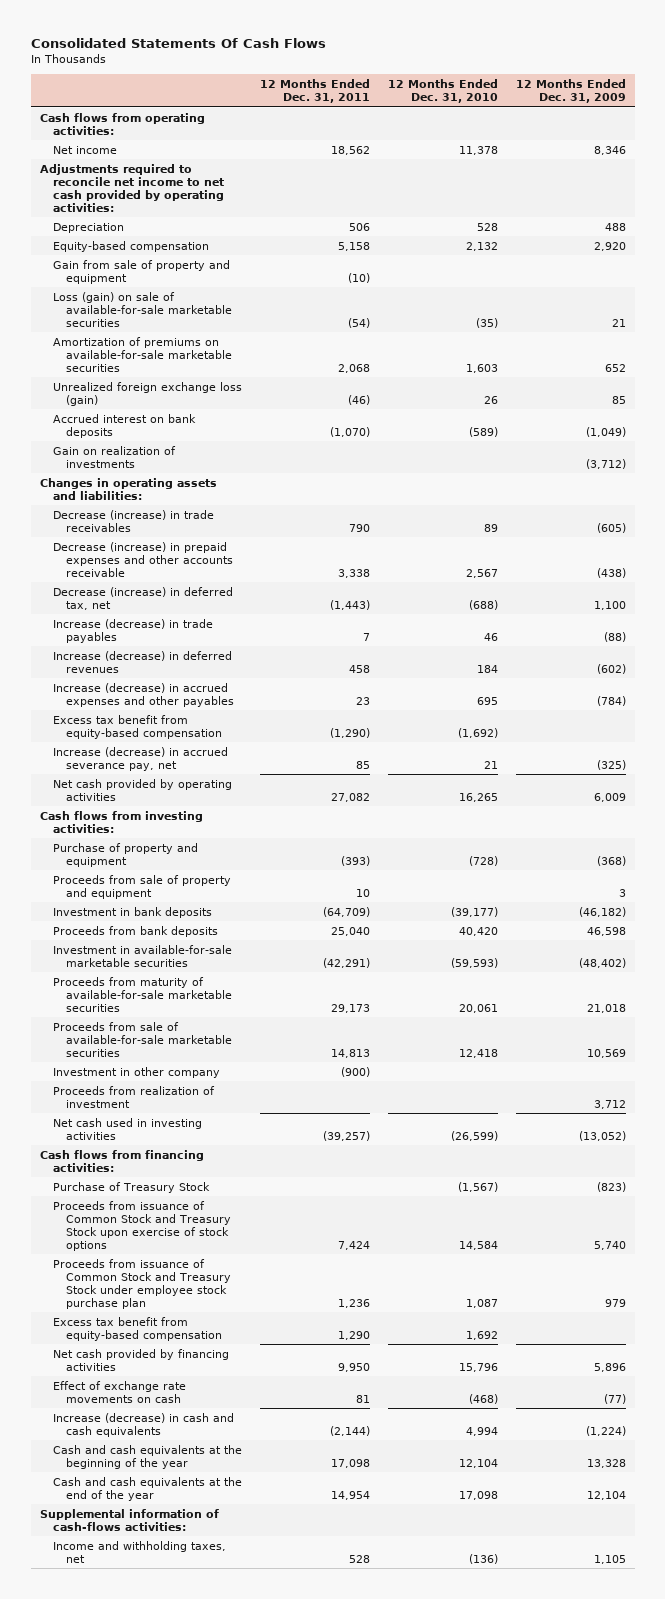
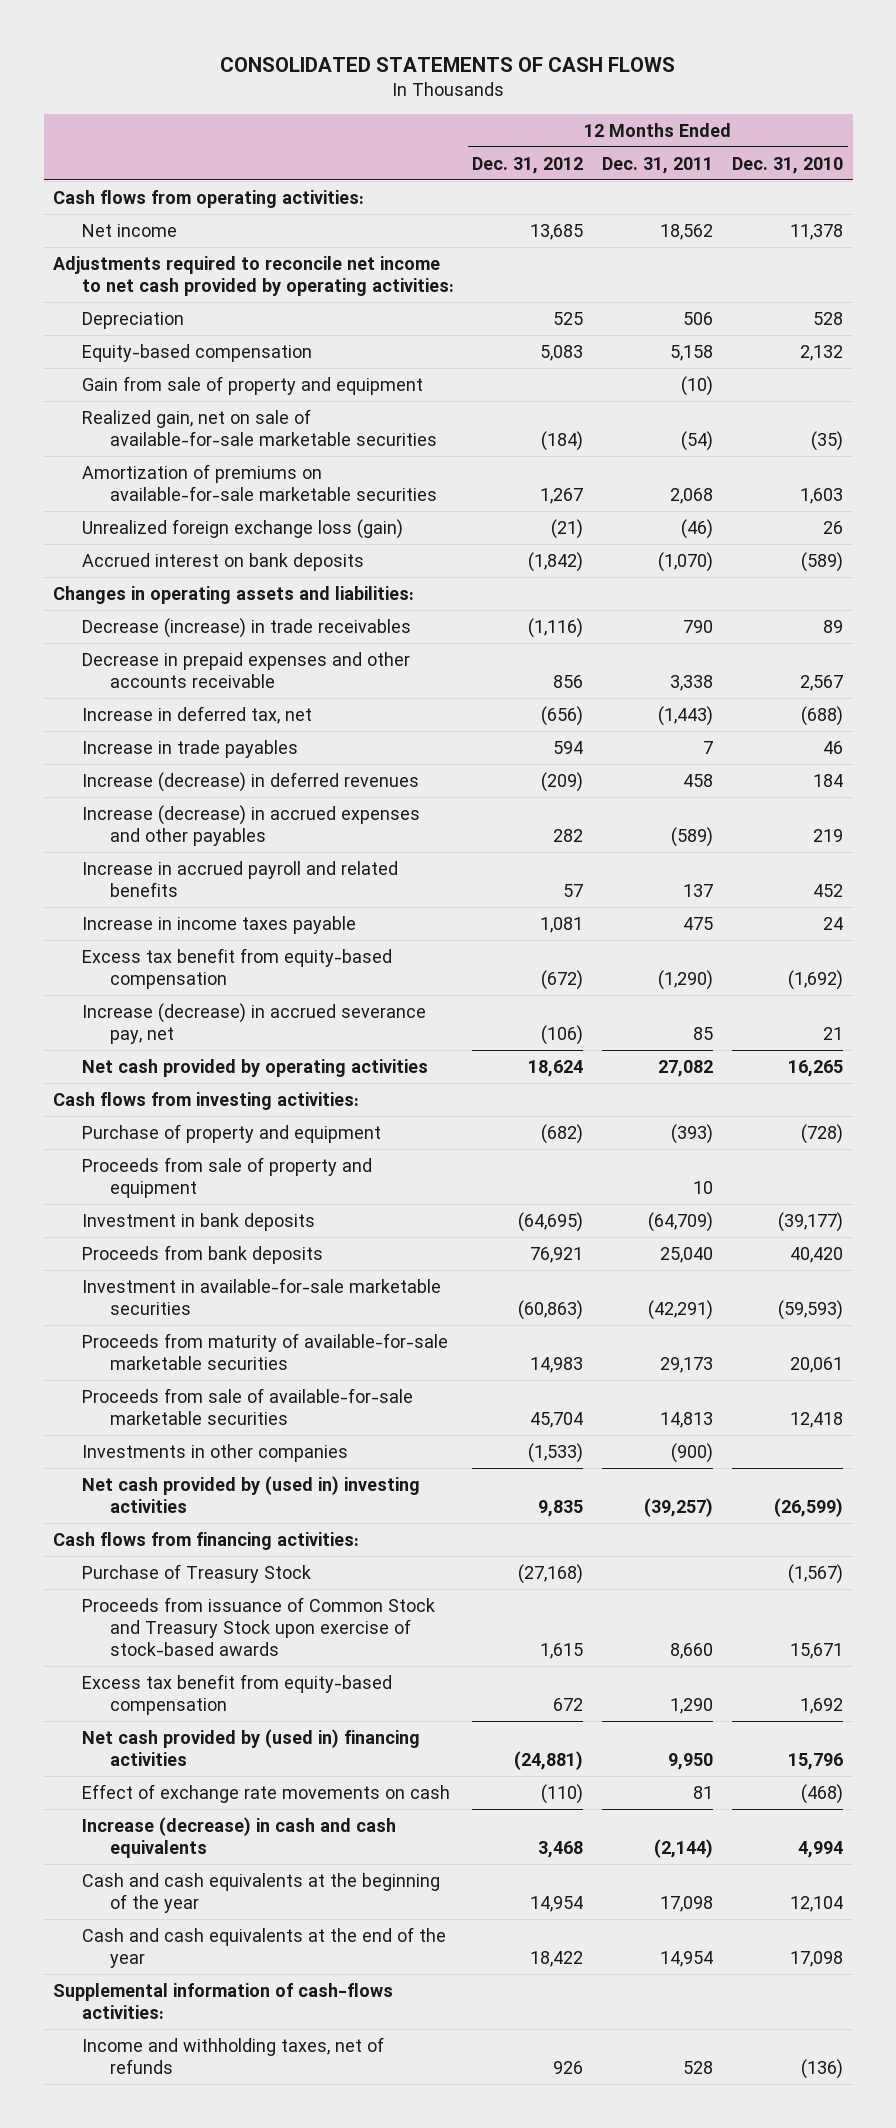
[30,38,326,49] Consolidated Statements Of Cash Flows -> [220,56,676,72] CONSOLIDATED STATEMENTS OF CASH FLOWS
[515,79,626,104] 12 Months Ended Dec. 31, 2009 -> none
none -> [472,156,584,174] Dec. 31, 2012
[52,291,232,327] Loss (gain) on sale of available-for-sale marketable securities -> [81,408,437,446] Realized gain, net on sale of available-for-sale marketable securities
[52,445,176,468] Gain on realization of investments -> none
[52,541,233,577] Decrease (increase) in prepaid expenses and other accounts receivable -> [81,651,410,688] Decrease in prepaid expenses and other accounts receivable
[52,586,233,610] Decrease (increase) in deferred tax, net -> [81,705,312,724] Increase in deferred tax, net
[52,618,213,643] Increase (decrease) in trade payables -> [81,739,298,758] Increase in trade payables
[355,696,370,705] 23 -> [671,826,714,847] (589)
[476,696,498,705] 695 -> [813,828,844,842] 219
none -> [81,860,398,897] Increase in accrued payroll and related benefits
none -> [81,915,356,934] Increase in income taxes payable
[52,1085,215,1108] Proceeds from realization of investment -> none
[52,1066,220,1078] Investment in other company -> [81,1443,348,1462] Investments in other companies
[52,1117,202,1140] Net cash used in investing activities -> [81,1475,420,1513] Net cash provided by (used in) investing activities
[52,1258,231,1309] Proceeds from issuance of Common Stock and Treasury Stock under employee stock purchase plan -> none
[52,1200,231,1251] Proceeds from issuance of Common Stock and Treasury Stock upon exercise of stock options -> [81,1596,435,1656] Proceeds from issuance of Common Stock and Treasury Stock upon exercise of stock-based awards
[337,1240,370,1250] 7,424 -> [670,1642,714,1659] 8,660
[458,1240,498,1250] 14,584 -> [790,1642,844,1659] 15,671
[52,1348,229,1371] Net cash provided by financing activities -> [81,1728,420,1766] Net cash provided by (used in) financing activities
[52,1540,226,1563] Income and withholding taxes, net -> [81,2036,384,2074] Income and withholding taxes, net of refunds

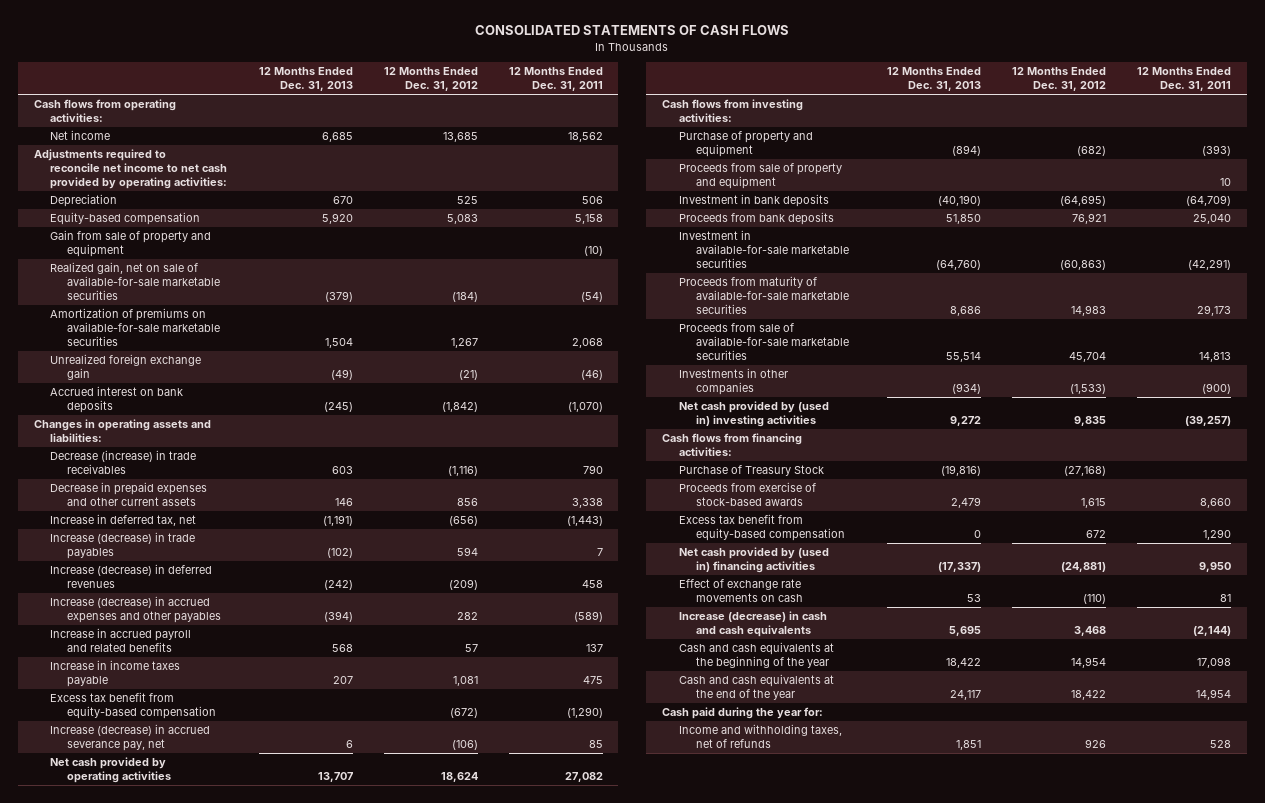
[732,156,844,174] Dec. 31, 2010 -> none
none -> [258,66,353,91] 12 Months Ended Dec. 31, 2013
[81,518,403,539] Unrealized foreign exchange loss (gain) -> [50,354,202,381] Unrealized foreign exchange gain
[81,651,410,688] Decrease in prepaid expenses and other accounts receivable -> [50,482,208,507] Decrease in prepaid expenses and other current assets
[81,739,298,758] Increase in trade payables -> [50,532,196,560] Increase (decrease) in trade payables
[81,1596,435,1656] Proceeds from issuance of Common Stock and Treasury Stock upon exercise of stock-based awards -> [678,482,816,507] Proceeds from exercise of stock-based awards
[53,1982,394,2019] Supplemental information of cash-flows activities: -> none
none -> [661,707,823,720] Cash paid during the year for:

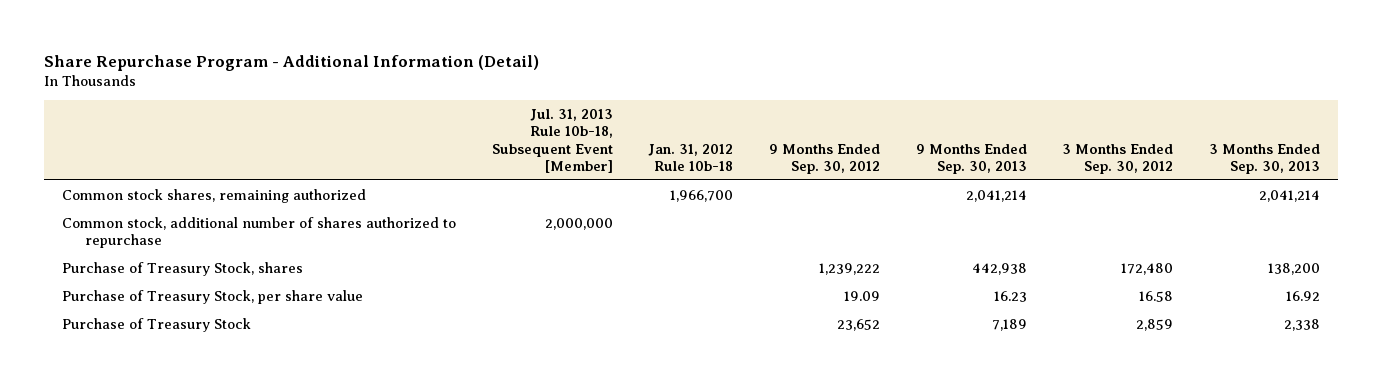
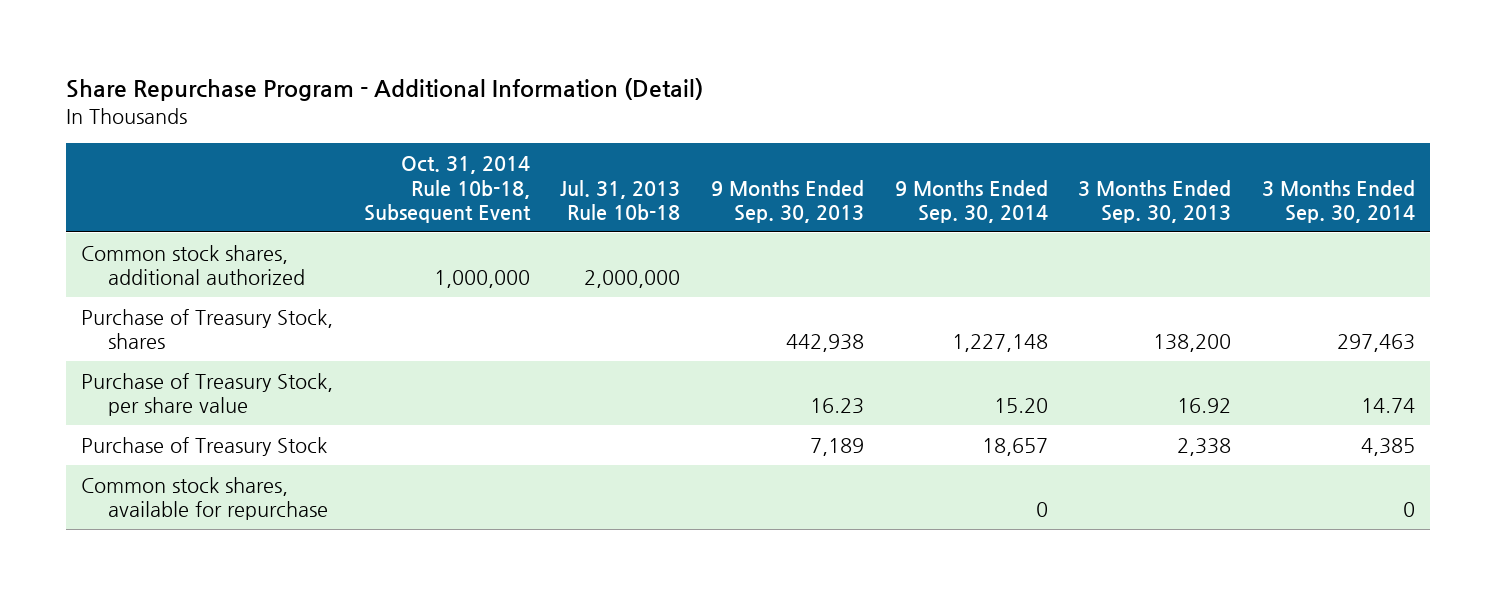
[491,109,613,173] Jul. 31, 2013 Rule 10b-18, Subsequent Event [Member] -> none
[648,143,734,171] Jan. 31, 2012 Rule 10b-18 -> none
[768,143,880,174] 9 Months Ended Sep. 30, 2012 -> none
[1062,143,1174,174] 3 Months Ended Sep. 30, 2012 -> none
none -> [363,155,531,224] Oct. 31, 2014 Rule 10b-18, Subsequent Event
none -> [560,179,681,221] Jul. 31, 2013 Rule 10b-18
none -> [894,179,1048,224] 9 Months Ended Sep. 30, 2014
none -> [1261,179,1415,224] 3 Months Ended Sep. 30, 2014
[62,189,367,204] Common stock shares, remaining authorized -> none
[62,217,457,249] Common stock, additional number of shares authorized to repurchase -> [80,244,305,286] Common stock shares, additional authorized
none -> [80,476,328,521] Common stock shares, available for repurchase

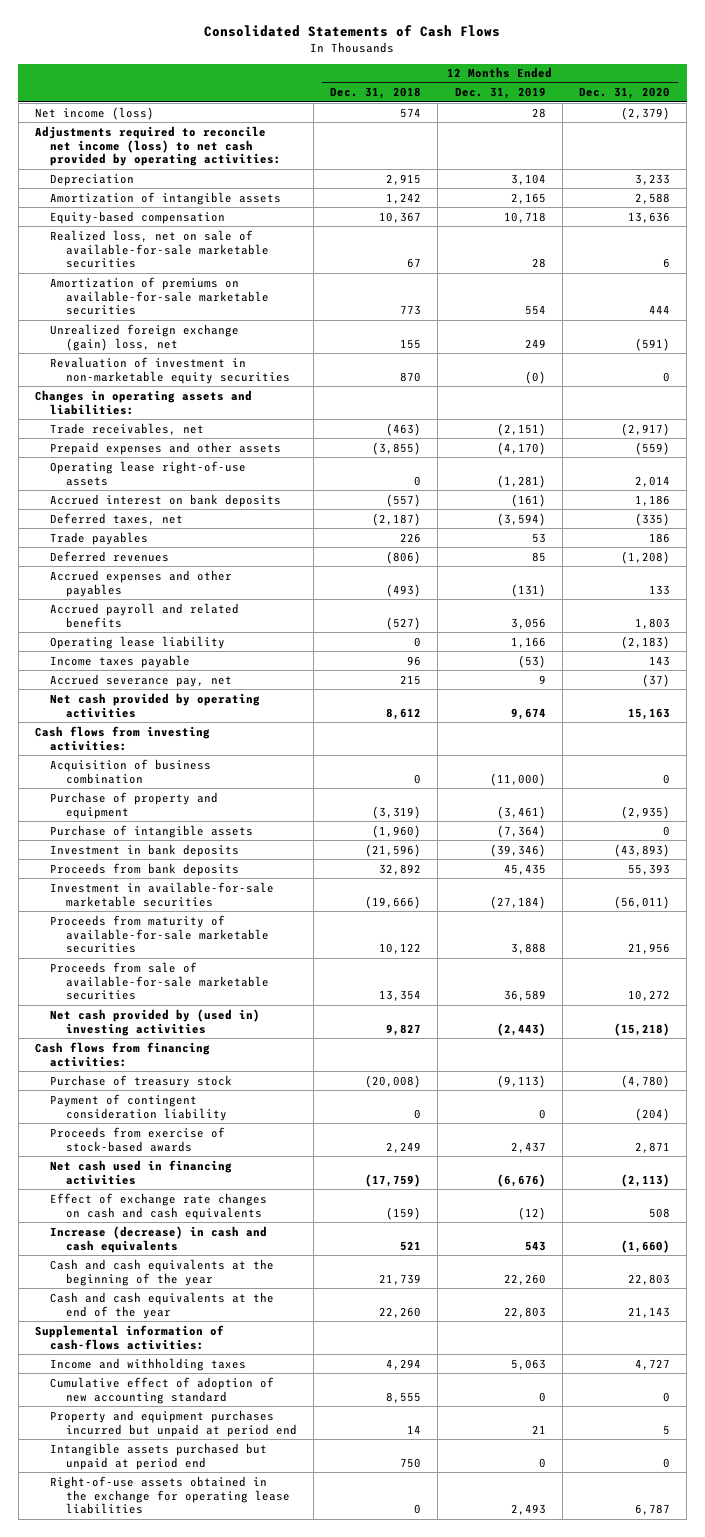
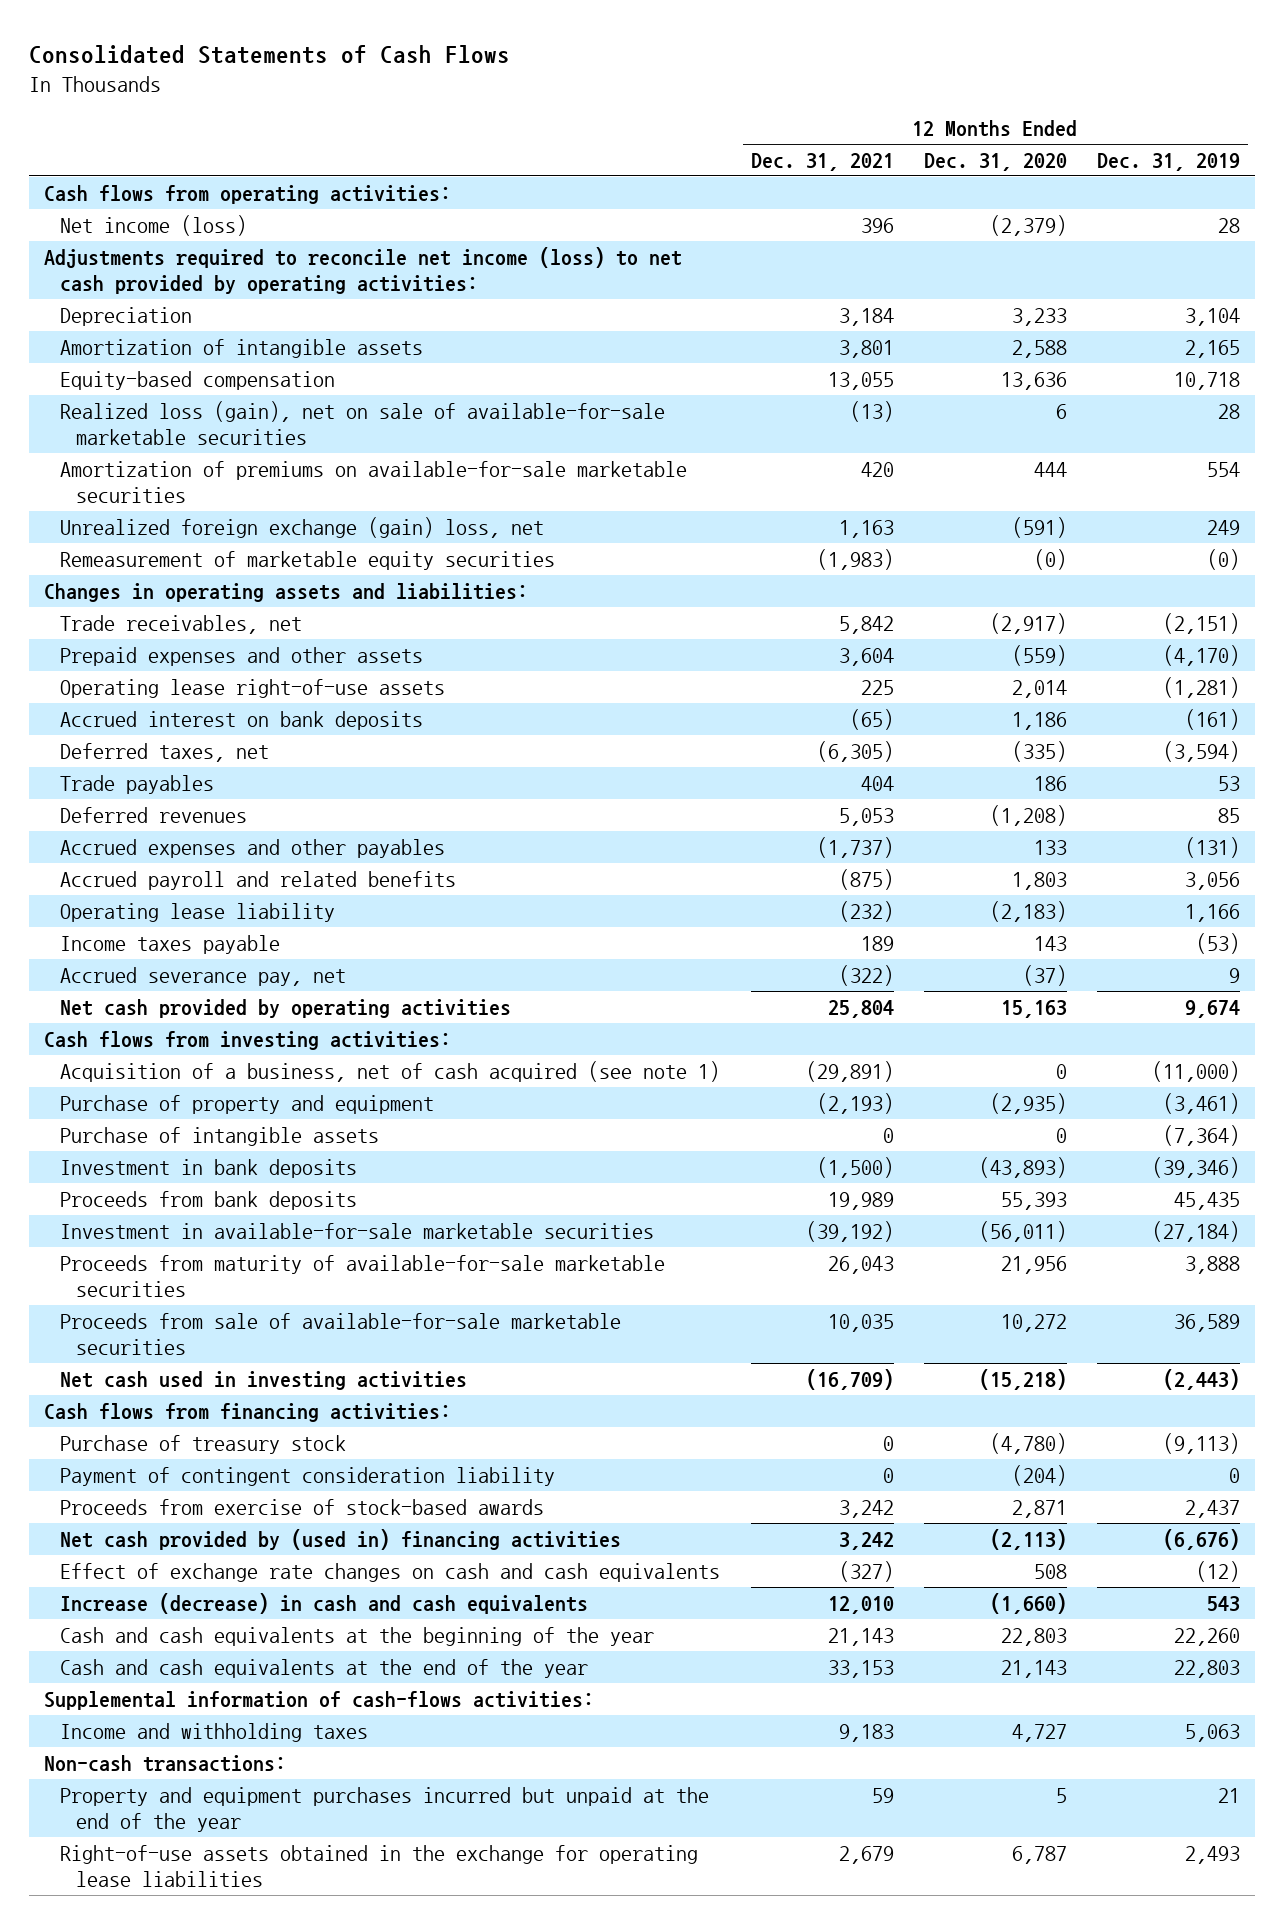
[330,87,422,100] Dec. 31, 2018 -> none
none -> [750,152,894,171] Dec. 31, 2021
none -> [44,184,452,204] Cash flows from operating activities:
[50,229,269,269] Realized loss, net on sale of available-for-sale marketable securities -> [60,400,666,445] Realized loss (gain), net on sale of available-for-sale marketable securities
[50,356,290,384] Revaluation of investment in non-marketable equity securities -> none
none -> [60,550,556,570] Remeasurement of marketable equity securities
[50,758,212,784] Acquisition of business combination -> none
none -> [60,1060,721,1082] Acquisition of a business, net of cash acquired (see note 1)
[50,1008,261,1036] Net cash provided by (used in) investing activities -> [60,1370,468,1390] Net cash used in investing activities
[50,1159,233,1185] Net cash used in financing activities -> [60,1528,622,1550] Net cash provided by (used in) financing activities
[50,1376,275,1404] Cumulative effect of adoption of new accounting standard -> none
[50,1442,268,1470] Intangible assets purchased but unpaid at period end -> none
none -> [44,1754,287,1772] Non-cash transactions:
[50,1409,297,1437] Property and equipment purchases incurred but unpaid at period end -> [60,1786,710,1832] Property and equipment purchases incurred but unpaid at the end of the year

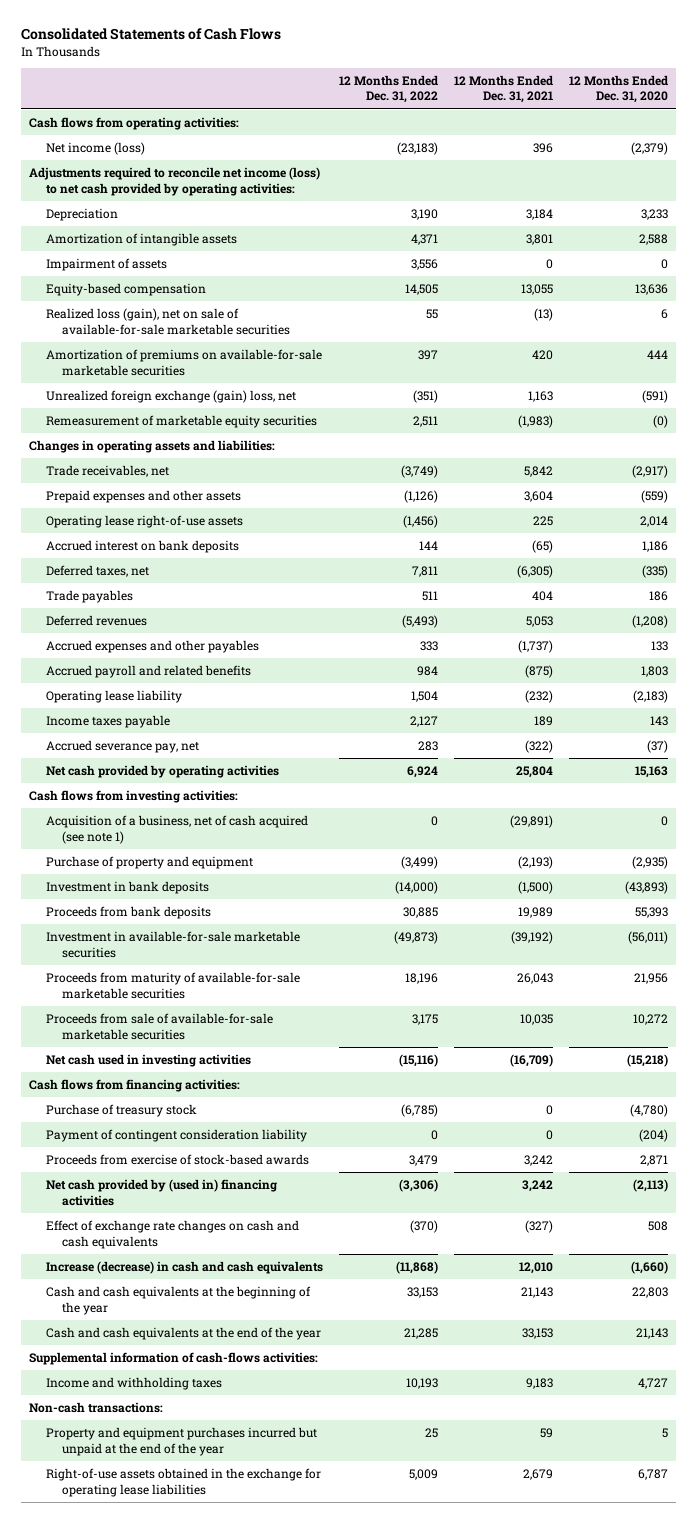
[1097,152,1241,171] Dec. 31, 2019 -> none
none -> [338,74,438,104] 12 Months Ended Dec. 31, 2022
none -> [45,257,167,271] Impairment of assets
[60,1126,380,1146] Purchase of intangible assets -> none

